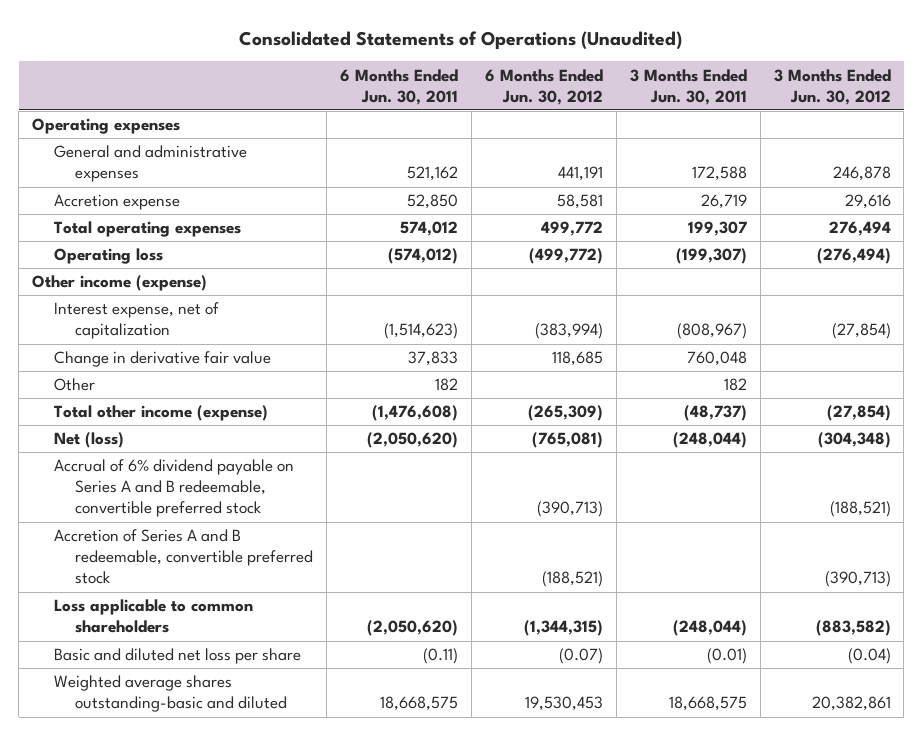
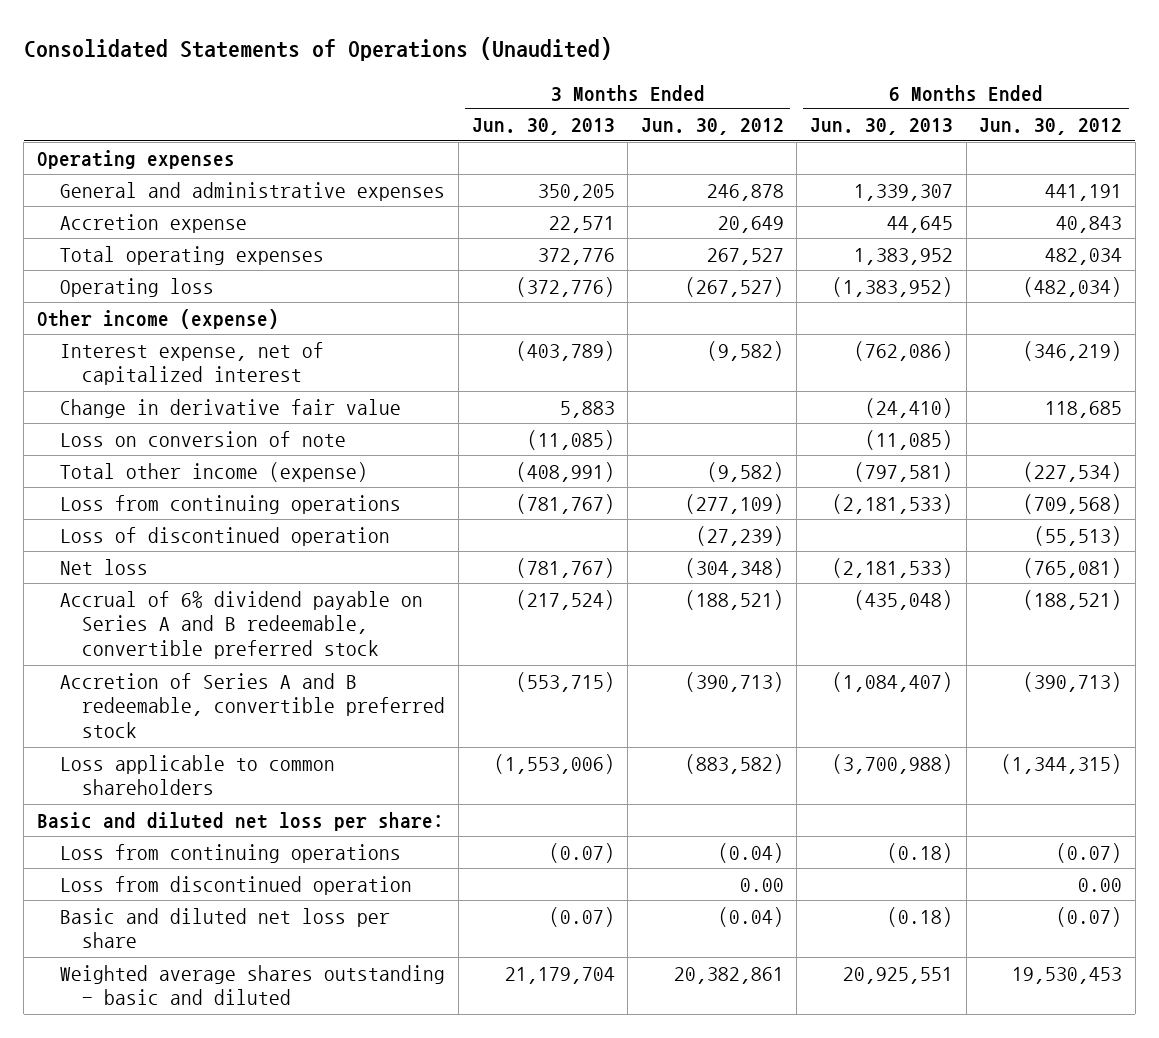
[340,68,459,105] 6 Months Ended Jun. 30, 2011 -> none
[629,68,747,105] 3 Months Ended Jun. 30, 2011 -> none
none -> [471,118,615,136] Jun. 30, 2013
none -> [809,118,953,136] Jun. 30, 2013
[556,194,603,210] 58,581 -> [1056,215,1123,233] 40,843
[844,194,891,210] 29,616 -> [717,215,784,233] 20,649
[540,221,603,237] 499,772 -> [1045,247,1123,265] 482,034
[828,221,891,237] 276,494 -> [706,247,784,265] 267,527
[528,248,603,265] (499,772) -> [1023,276,1123,297] (482,034)
[816,248,891,265] (276,494) -> [684,276,784,297] (267,527)
[53,302,219,340] Interest expense, net of capitalization -> [59,341,324,386] Interest expense, net of capitalized interest
[534,323,603,340] (383,994) -> [1023,340,1123,361] (346,219)
[831,323,891,340] (27,854) -> [706,340,784,361] (9,582)
[53,378,95,392] Other -> none
none -> [59,430,346,447] Loss on conversion of note
[527,405,603,422] (265,309) -> [1023,461,1123,482] (227,534)
[826,405,891,422] (27,854) -> [706,461,784,482] (9,582)
none -> [59,494,401,514] Loss from continuing operations
none -> [59,526,390,546] Loss of discontinued operation
[53,432,124,449] Net (loss) -> [59,558,148,575] Net loss
[536,501,603,518] (390,713) -> [1023,589,1123,610] (188,521)
[541,571,603,588] (188,521) -> [1023,671,1123,692] (390,713)
none -> [36,811,444,831] Basic and diluted net loss per share:
none -> [59,843,401,863] Loss from continuing operations
none -> [59,875,412,895] Loss from discontinued operation
[53,675,288,713] Weighted average shares outstanding-basic and diluted -> [59,964,445,1006] Weighted average shares outstanding - basic and diluted

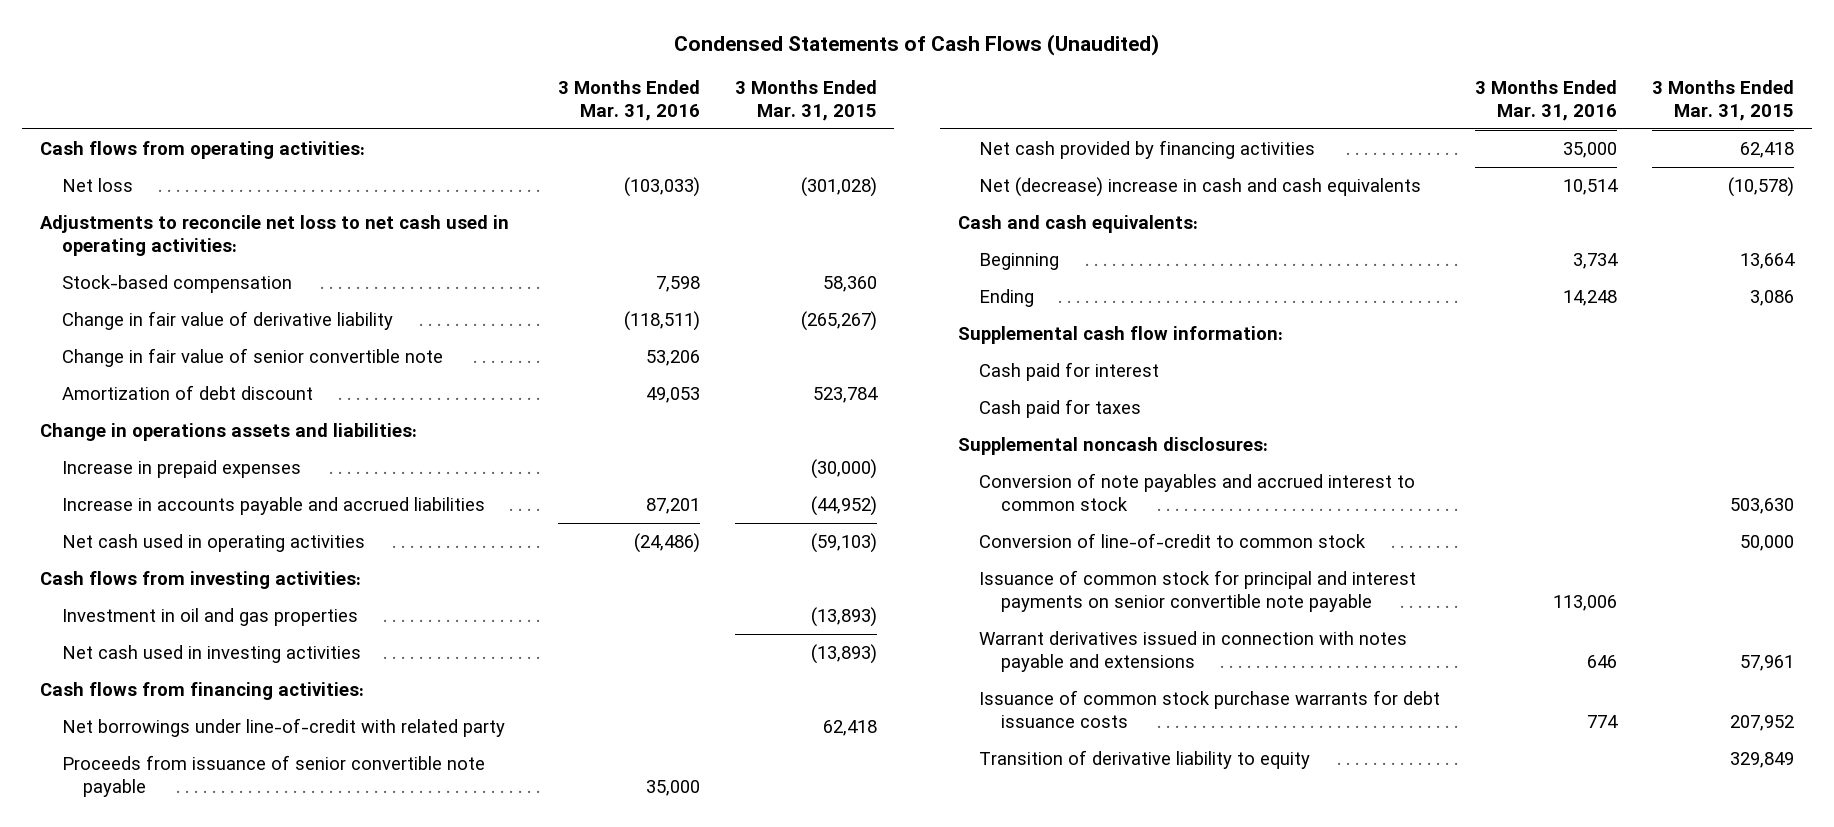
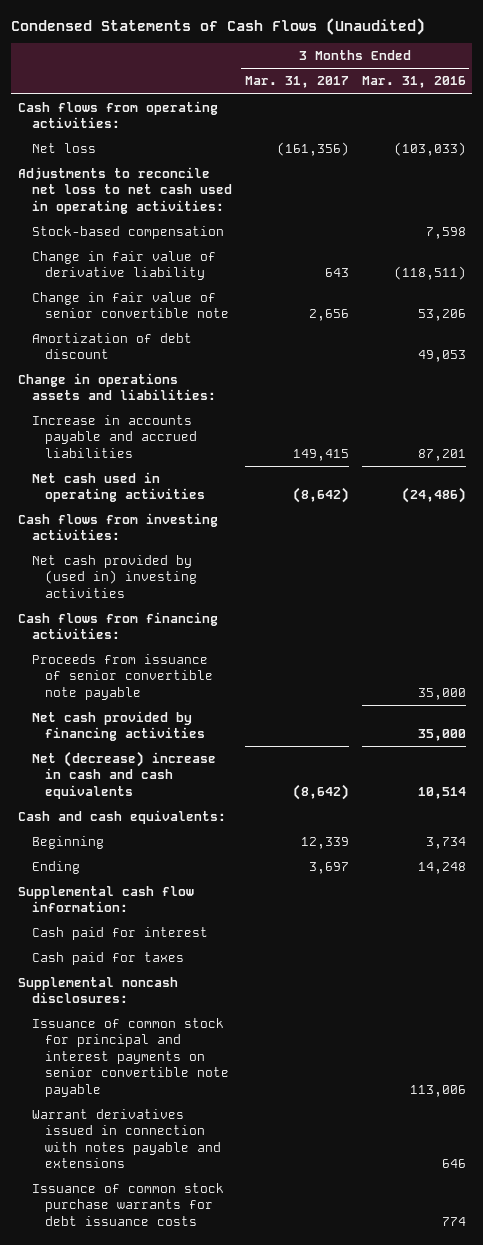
[734,80,877,121] 3 Months Ended Mar. 31, 2015 -> none
none -> [244,76,349,89] Mar. 31, 2017
[61,459,301,478] Increase in prepaid expenses -> none
[61,607,358,626] Investment in oil and gas properties -> none
[61,644,361,663] Net cash used in investing activities -> [31,554,198,598] Net cash provided by (used in) investing activities
[61,717,505,737] Net borrowings under line-of-credit with related party -> none
[979,472,1416,511] Conversion of note payables and accrued interest to common stock -> none
[979,532,1367,548] Conversion of line-of-credit to common stock -> none
[979,749,1311,769] Transition of derivative liability to equity -> none

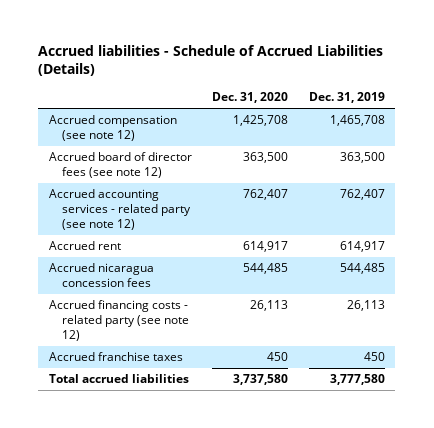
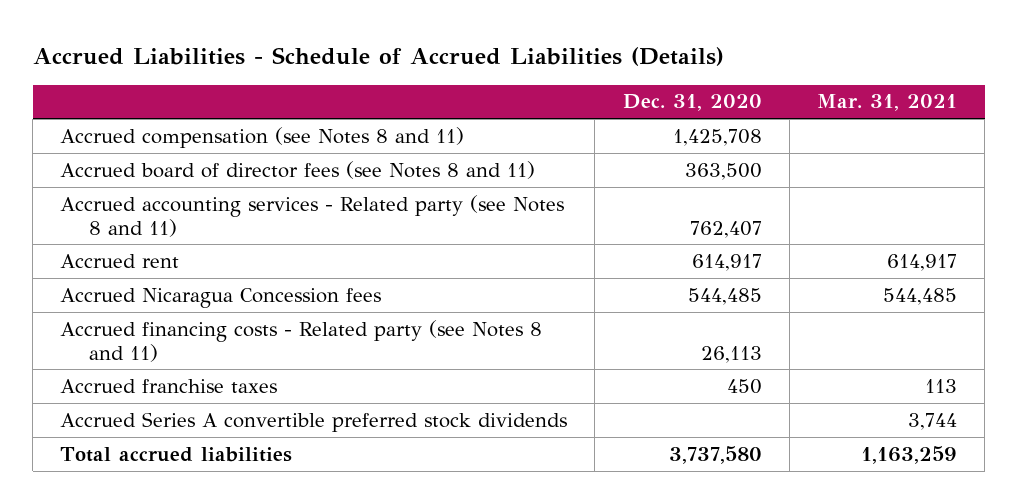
[38,45,384,77] Accrued liabilities - Schedule of Accrued Liabilities (Details) -> [32,47,724,67] Accrued Liabilities - Schedule of Accrued Liabilities (Details)
[308,92,385,104] Dec. 31, 2019 -> none
none -> [817,94,958,112] Mar. 31, 2021
[48,115,177,142] Accrued compensation (see note 12) -> [60,126,465,148] Accrued compensation (see Notes 8 and 11)
[48,152,192,179] Accrued board of director fees (see note 12) -> [60,160,536,179] Accrued board of director fees (see Notes 8 and 11)
[48,189,191,231] Accrued accounting services - related party (see note 12) -> [60,194,565,237] Accrued accounting services - Related party (see Notes 8 and 11)
[48,263,154,288] Accrued nicaragua concession fees -> [60,287,382,308] Accrued Nicaragua Concession fees
[48,300,189,342] Accrued financing costs - related party (see note 12) -> [60,319,543,362] Accrued financing costs - Related party (see Notes 8 and 11)
none -> [60,411,568,432] Accrued Series A convertible preferred stock dividends

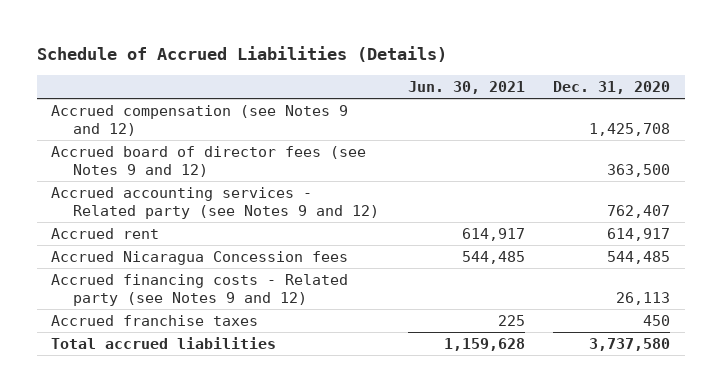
[32,47,724,67] Accrued Liabilities - Schedule of Accrued Liabilities (Details) -> [36,45,447,62] Schedule of Accrued Liabilities (Details)
[817,94,958,112] Mar. 31, 2021 -> none
none -> [407,80,525,94] Jun. 30, 2021
[60,126,465,148] Accrued compensation (see Notes 8 and 11) -> [51,105,349,136] Accrued compensation (see Notes 9 and 12)
[60,160,536,179] Accrued board of director fees (see Notes 8 and 11) -> [51,146,367,177] Accrued board of director fees (see Notes 9 and 12)
[60,194,565,237] Accrued accounting services - Related party (see Notes 8 and 11) -> [51,187,380,219] Accrued accounting services - Related party (see Notes 9 and 12)
[60,319,543,362] Accrued financing costs - Related party (see Notes 8 and 11) -> [51,274,349,306] Accrued financing costs - Related party (see Notes 9 and 12)
[60,411,568,432] Accrued Series A convertible preferred stock dividends -> none

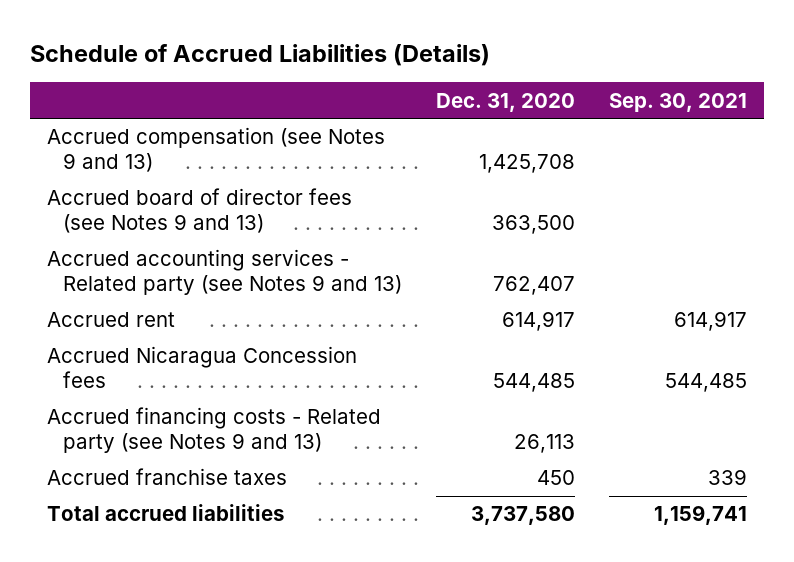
[407,80,525,94] Jun. 30, 2021 -> none
none -> [608,92,747,112] Sep. 30, 2021
[51,105,349,136] Accrued compensation (see Notes 9 and 12) -> [47,127,386,173] Accrued compensation (see Notes 9 and 13)
[51,146,367,177] Accrued board of director fees (see Notes 9 and 12) -> [47,188,353,234] Accrued board of director fees (see Notes 9 and 13)
[51,187,380,219] Accrued accounting services - Related party (see Notes 9 and 12) -> [47,249,403,296] Accrued accounting services - Related party (see Notes 9 and 13)
[51,274,349,306] Accrued financing costs - Related party (see Notes 9 and 12) -> [47,407,382,454] Accrued financing costs - Related party (see Notes 9 and 13)

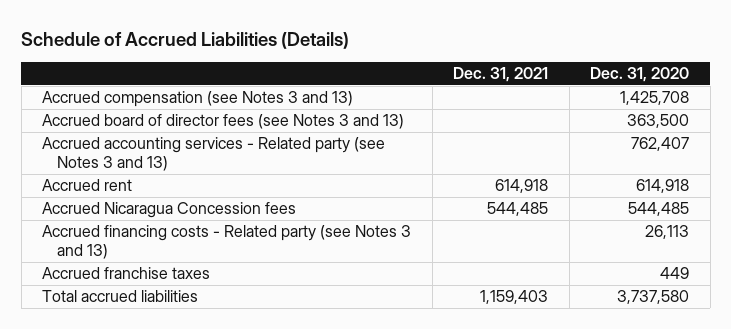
[608,92,747,112] Sep. 30, 2021 -> none
none -> [453,67,549,83] Dec. 31, 2021
[47,127,386,173] Accrued compensation (see Notes 9 and 13) -> [42,91,354,108] Accrued compensation (see Notes 3 and 13)
[47,188,353,234] Accrued board of director fees (see Notes 9 and 13) -> [42,114,405,130] Accrued board of director fees (see Notes 3 and 13)
[47,249,403,296] Accrued accounting services - Related party (see Notes 9 and 13) -> [42,137,386,172] Accrued accounting services - Related party (see Notes 3 and 13)
[502,311,576,332] 614,917 -> [636,179,690,194] 614,918
[47,407,382,454] Accrued financing costs - Related party (see Notes 9 and 13) -> [42,225,412,260] Accrued financing costs - Related party (see Notes 3 and 13)
[537,470,576,486] 450 -> [660,267,690,280] 449

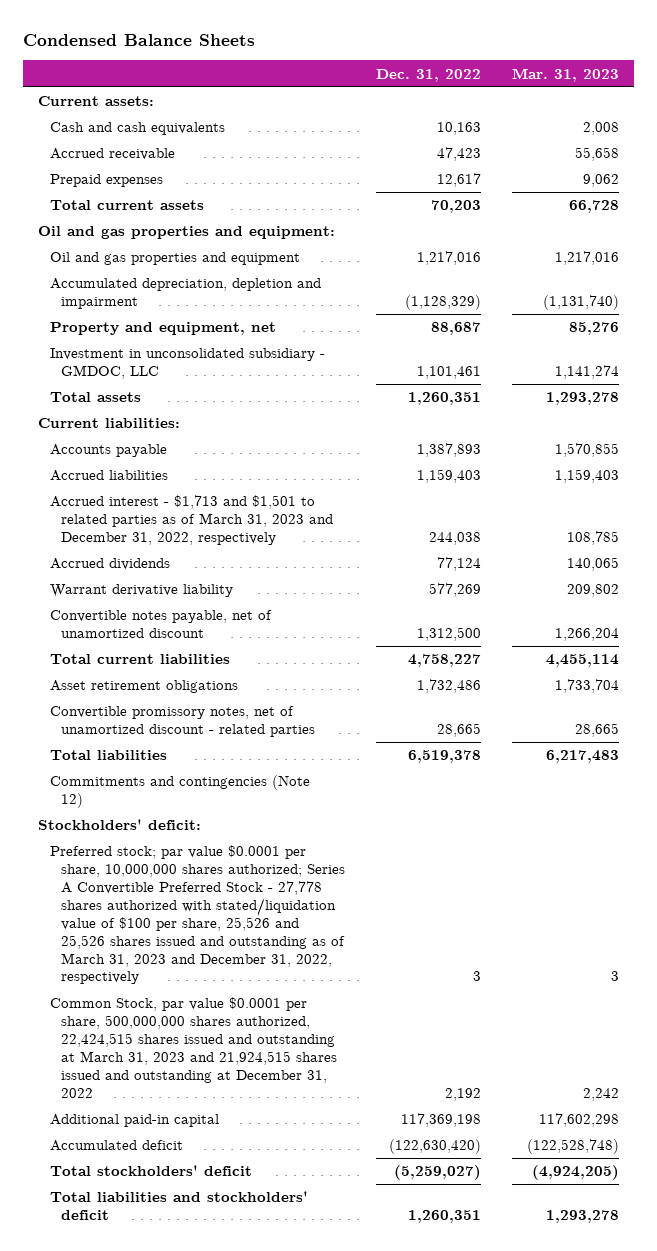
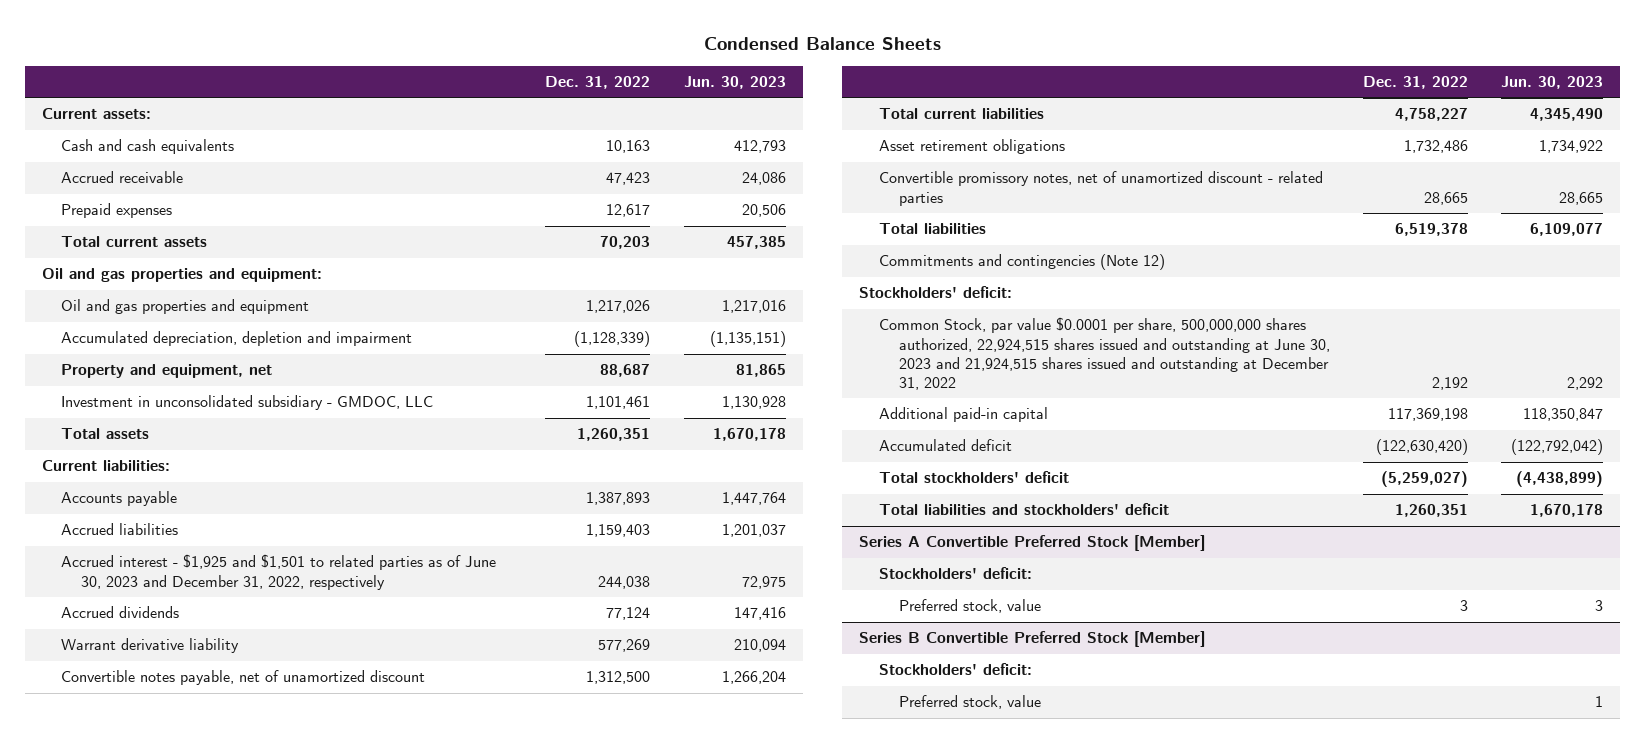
[511,67,619,82] Mar. 31, 2023 -> none
none -> [683,76,786,90] Jun. 30, 2023
[416,251,481,266] 1,217,016 -> [586,300,651,314] 1,217,026
[404,295,481,311] (1,128,329) -> [574,331,651,348] (1,128,339)
[49,495,333,546] Accrued interest - $1,713 and $1,501 to related parties as of March 31, 2023 and December 31, 2022, respectively -> [61,554,497,590] Accrued interest - $1,925 and $1,501 to related parties as of June 30, 2023 and December 31, 2022, respectively
[49,845,345,985] Preferred stock; par value $0.0001 per share, 10,000,000 shares authorized; Series A Convertible Preferred Stock - 27,778 shares authorized with stated/liquidation value of $100 per share, 25,526 and 25,526 shares issued and outstanding as of March 31, 2023 and December 31, 2022, respectively -> none
[49,997,337,1098] Common Stock, par value $0.0001 per share, 500,000,000 shares authorized, 22,424,515 shares issued and outstanding at March 31, 2023 and 21,924,515 shares issued and outstanding at December 31, 2022 -> [878,317,1330,390] Common Stock, par value $0.0001 per share, 500,000,000 shares authorized, 22,924,515 shares issued and outstanding at June 30, 2023 and 21,924,515 shares issued and outstanding at December 31, 2022
none -> [859,535,1206,552] Series A Convertible Preferred Stock [Member]
none -> [878,567,1032,580] Stockholders' deficit:
none -> [898,599,1041,614] Preferred stock, value
none -> [859,631,1206,648] Series B Convertible Preferred Stock [Member]
none -> [878,663,1032,676] Stockholders' deficit:
none -> [898,695,1041,710] Preferred stock, value

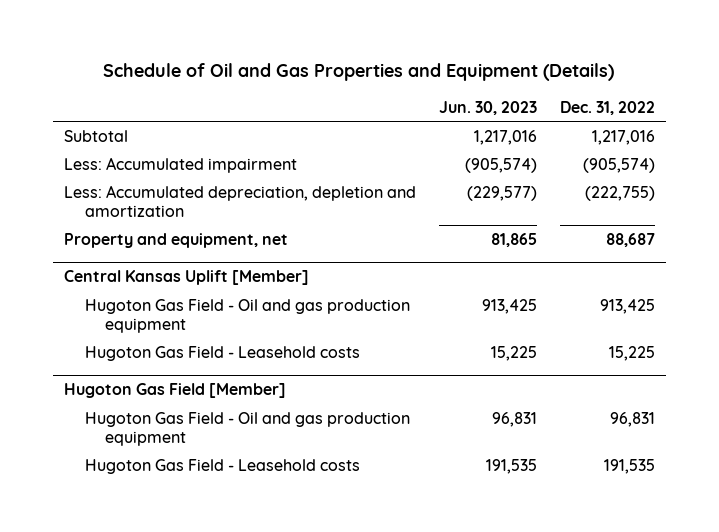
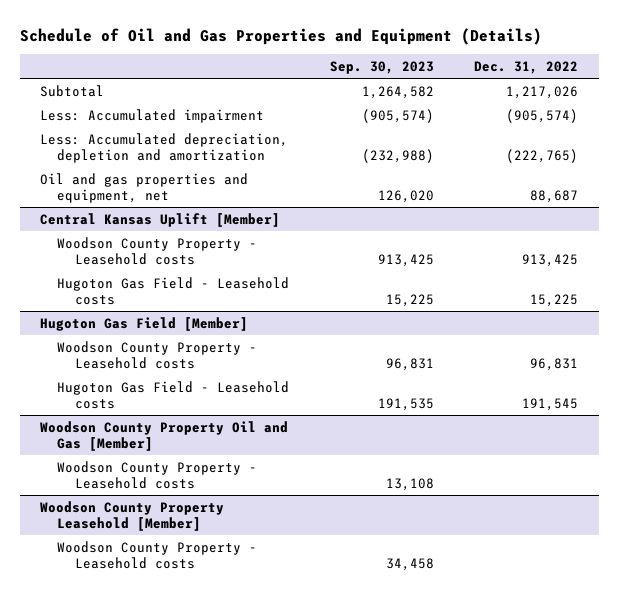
[438,100,537,115] Jun. 30, 2023 -> none
none -> [329,61,434,75] Sep. 30, 2023
[591,129,655,145] 1,217,016 -> [506,85,579,99] 1,217,026
[584,185,655,201] (222,755) -> [506,148,579,163] (222,765)
[63,232,288,248] Property and equipment, net -> [39,172,248,203] Oil and gas properties and equipment, net
[84,298,410,333] Hugoton Gas Field - Oil and gas production equipment -> [57,236,258,265] Woodson County Property - Leasehold costs
[84,411,410,446] Hugoton Gas Field - Oil and gas production equipment -> [57,340,258,369] Woodson County Property - Leasehold costs
[603,458,655,474] 191,535 -> [522,397,579,411] 191,545
none -> [39,420,288,451] Woodson County Property Oil and Gas [Member]
none -> [57,460,258,489] Woodson County Property - Leasehold costs
none -> [39,500,224,531] Woodson County Property Leasehold [Member]
none -> [57,540,258,569] Woodson County Property - Leasehold costs

